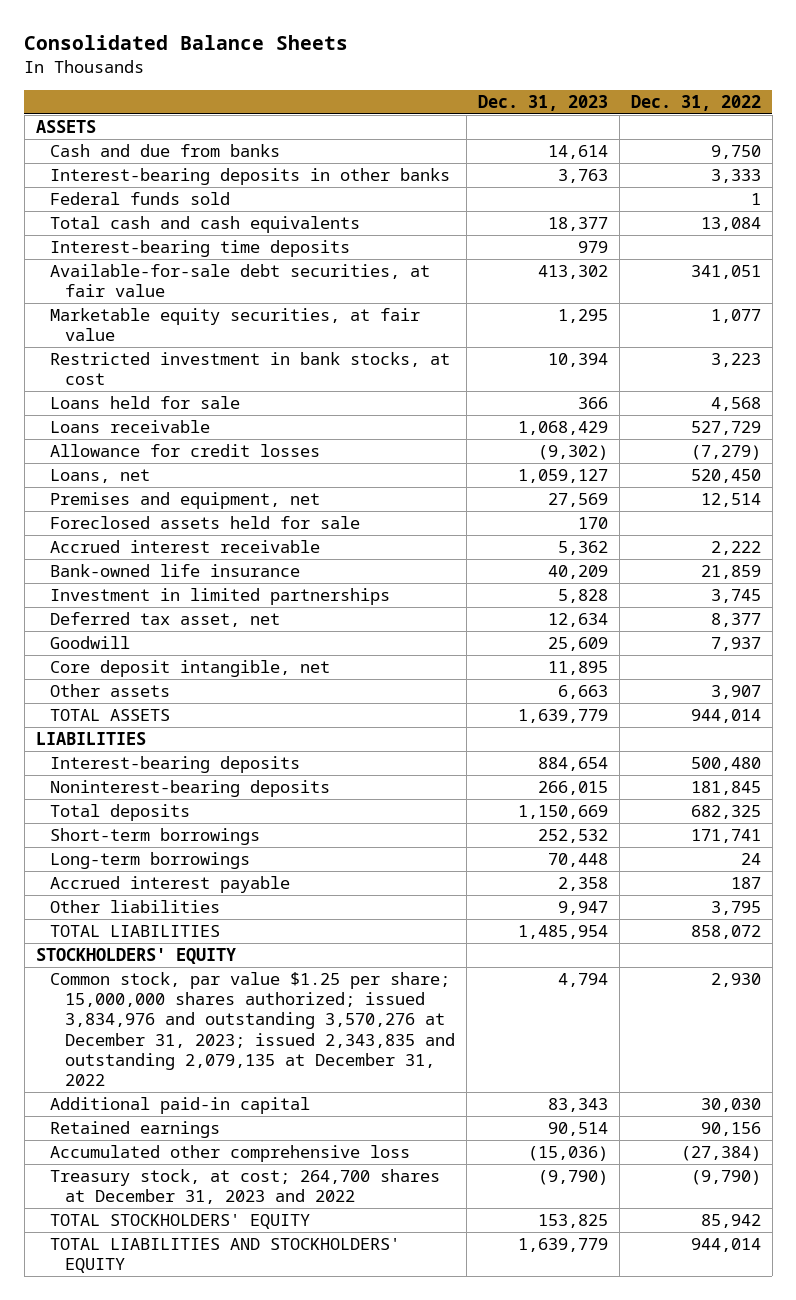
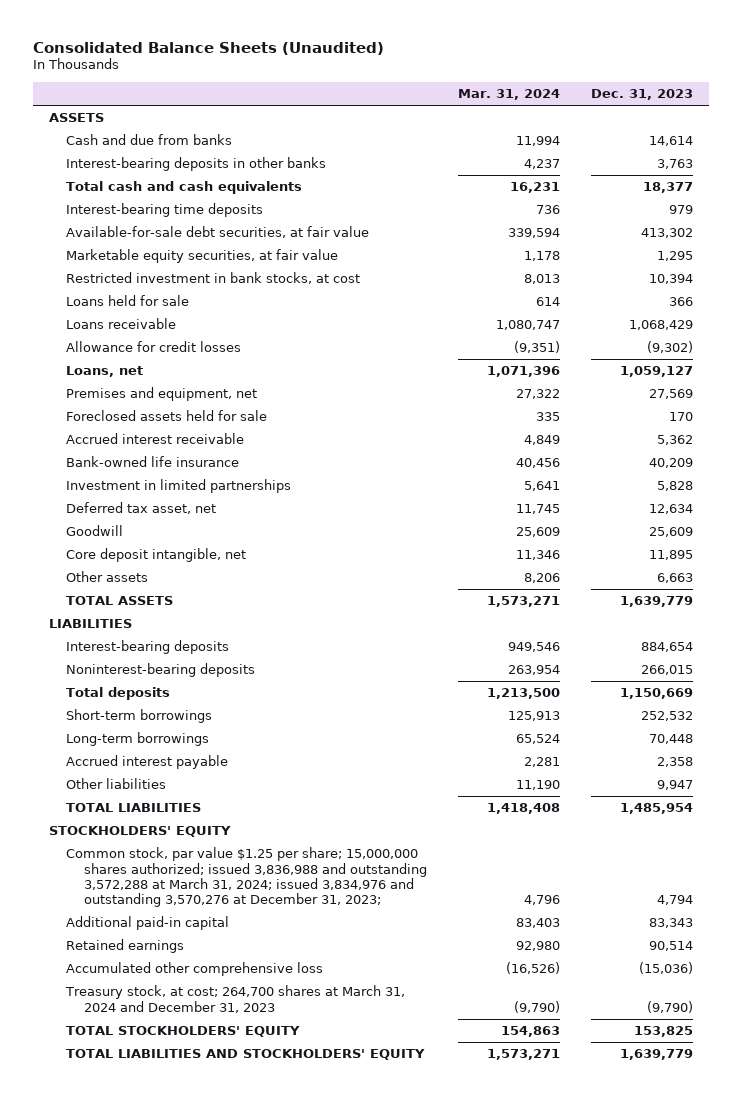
[24,35,349,51] Consolidated Balance Sheets -> [33,41,385,55] Consolidated Balance Sheets (Unaudited)
[630,94,761,111] Dec. 31, 2022 -> none
none -> [457,89,560,101] Mar. 31, 2024
[50,192,231,206] Federal funds sold -> none
[50,972,455,1086] Common stock, par value $1.25 per share; 15,000,000 shares authorized; issued 3,834,976 and outstanding 3,570,276 at December 31, 2023; issued 2,343,835 and outstanding 2,079,135 at December 31, 2022 -> [66,847,427,907] Common stock, par value $1.25 per share; 15,000,000 shares authorized; issued 3,836,988 and outstanding 3,572,288 at March 31, 2024; issued 3,834,976 and outstanding 3,570,276 at December 31, 2023;
[50,1169,441,1205] Treasury stock, at cost; 264,700 shares at December 31, 2023 and 2022 -> [65,985,406,1013] Treasury stock, at cost; 264,700 shares at March 31, 2024 and December 31, 2023

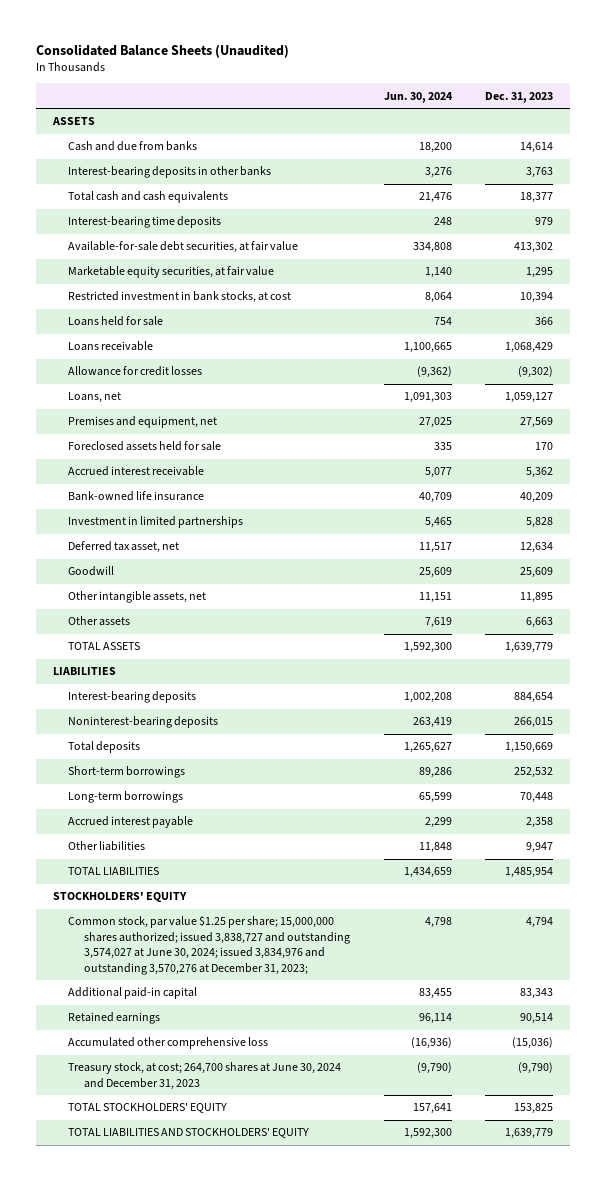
[457,89,560,101] Mar. 31, 2024 -> none
none -> [383,91,453,103] Jun. 30, 2024
[66,548,247,563] Core deposit intangible, net -> [68,591,207,604] Other intangible assets, net
[66,847,427,907] Common stock, par value $1.25 per share; 15,000,000 shares authorized; issued 3,836,988 and outstanding 3,572,288 at March 31, 2024; issued 3,834,976 and outstanding 3,570,276 at December 31, 2023; -> [68,916,350,975] Common stock, par value $1.25 per share; 15,000,000 shares authorized; issued 3,838,727 and outstanding 3,574,027 at June 30, 2024; issued 3,834,976 and outstanding 3,570,276 at December 31, 2023;
[65,985,406,1013] Treasury stock, at cost; 264,700 shares at March 31, 2024 and December 31, 2023 -> [68,1062,342,1090] Treasury stock, at cost; 264,700 shares at June 30, 2024 and December 31, 2023

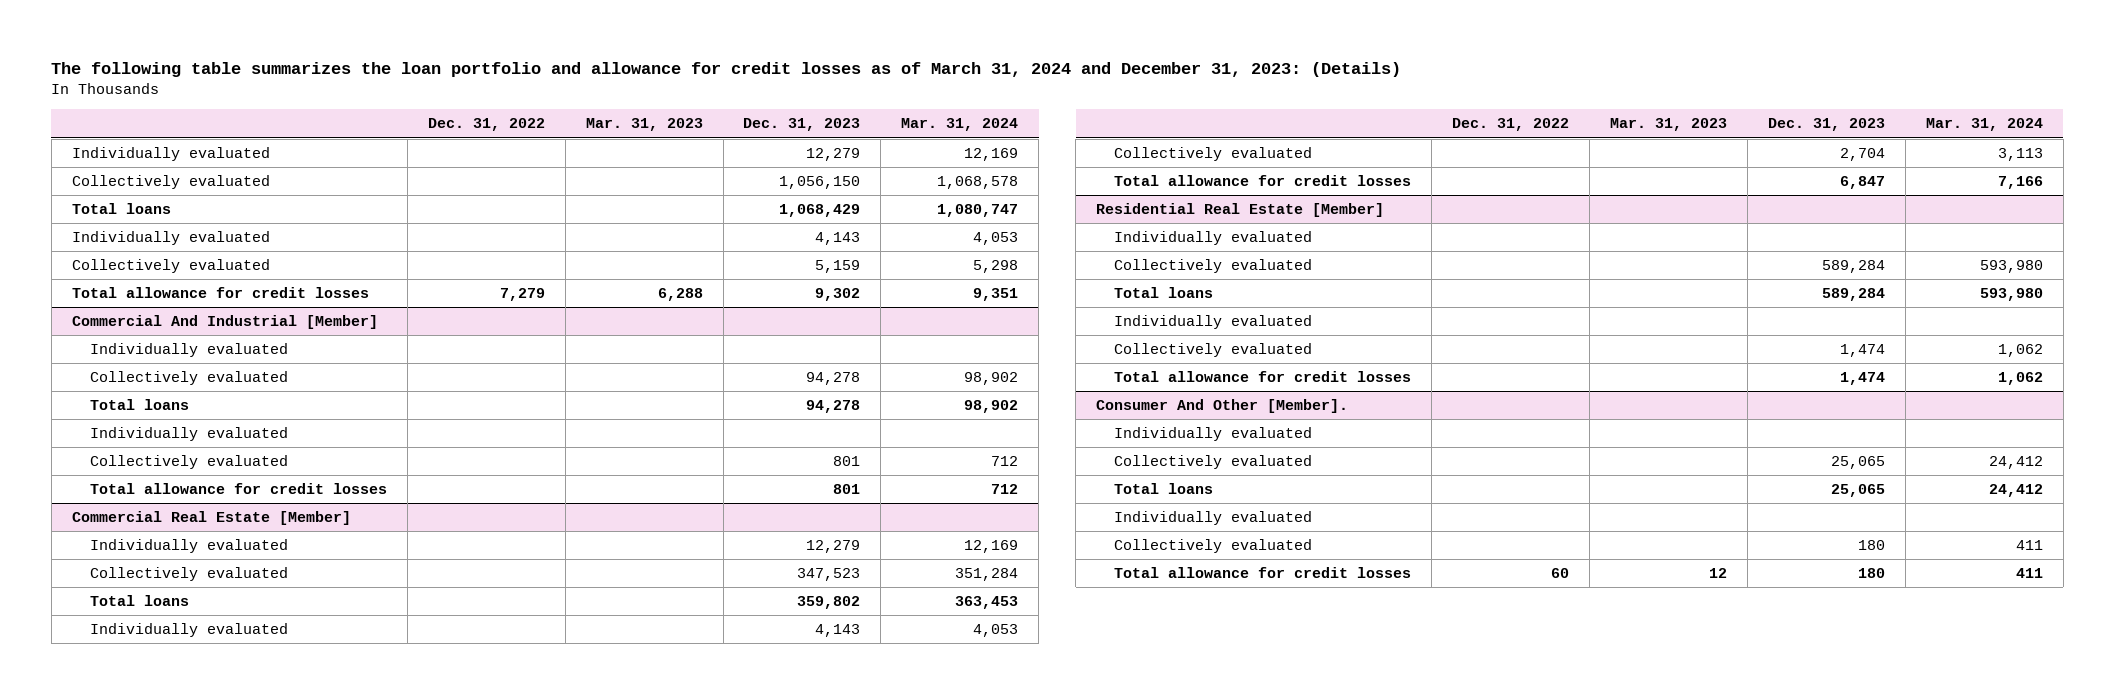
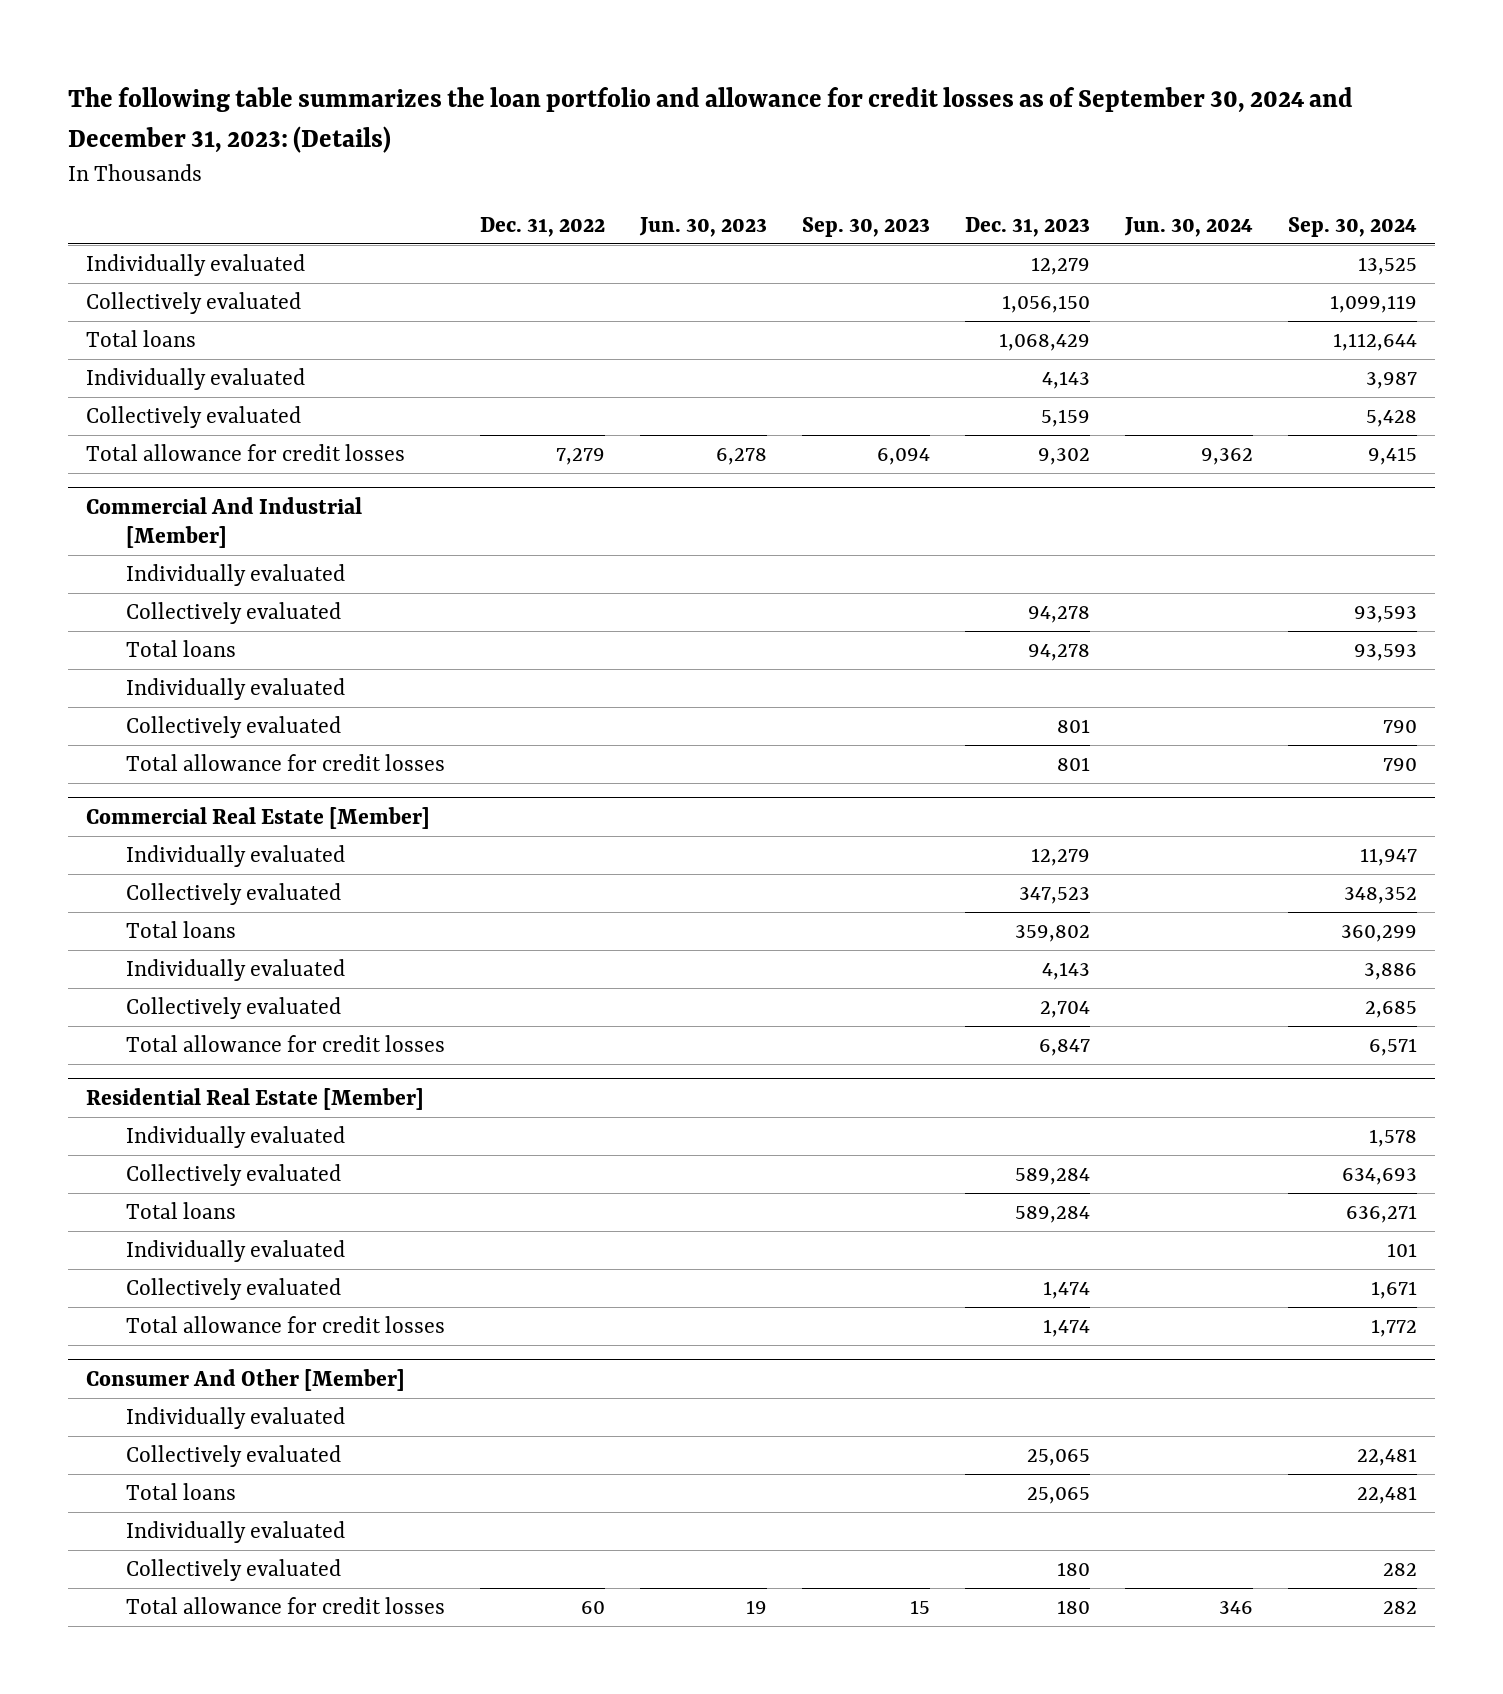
[51,62,1402,78] The following table summarizes the loan portfolio and allowance for credit losses as of March 31, 2024 and December 31, 2023: (Details) -> [68,87,1354,153] The following table summarizes the loan portfolio and allowance for credit losses as of September 30, 2024 and December 31, 2023: (Details)
[585,118,703,132] Mar. 31, 2023 -> none
[901,118,1019,132] Mar. 31, 2024 -> none
none -> [638,216,767,237] Jun. 30, 2023
none -> [801,216,930,237] Sep. 30, 2023
none -> [1123,216,1253,237] Jun. 30, 2024
none -> [1288,216,1418,237] Sep. 30, 2024
[1096,399,1349,414] Consumer And Other [Member]. -> [85,1368,405,1391] Consumer And Other [Member]

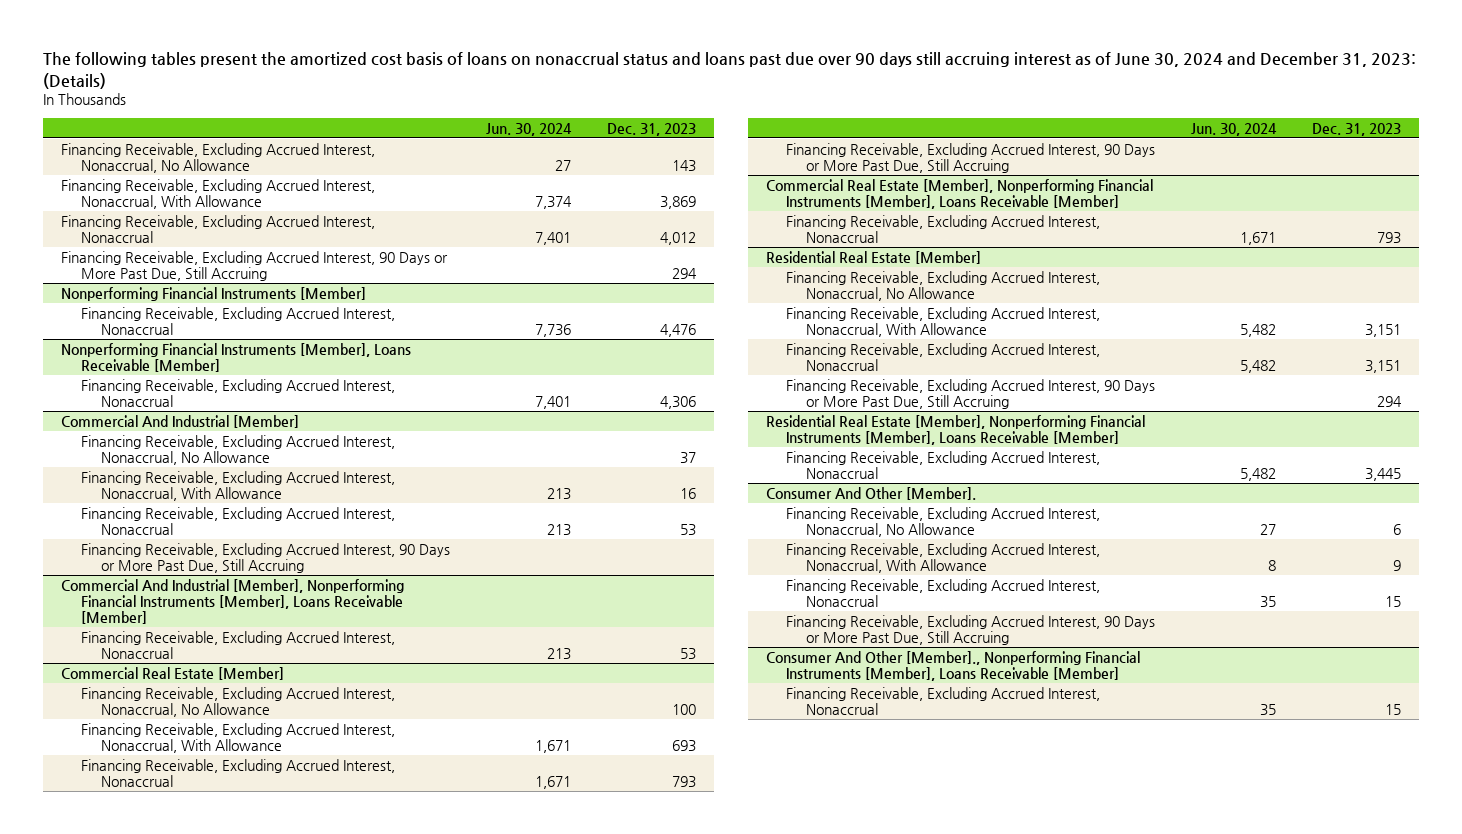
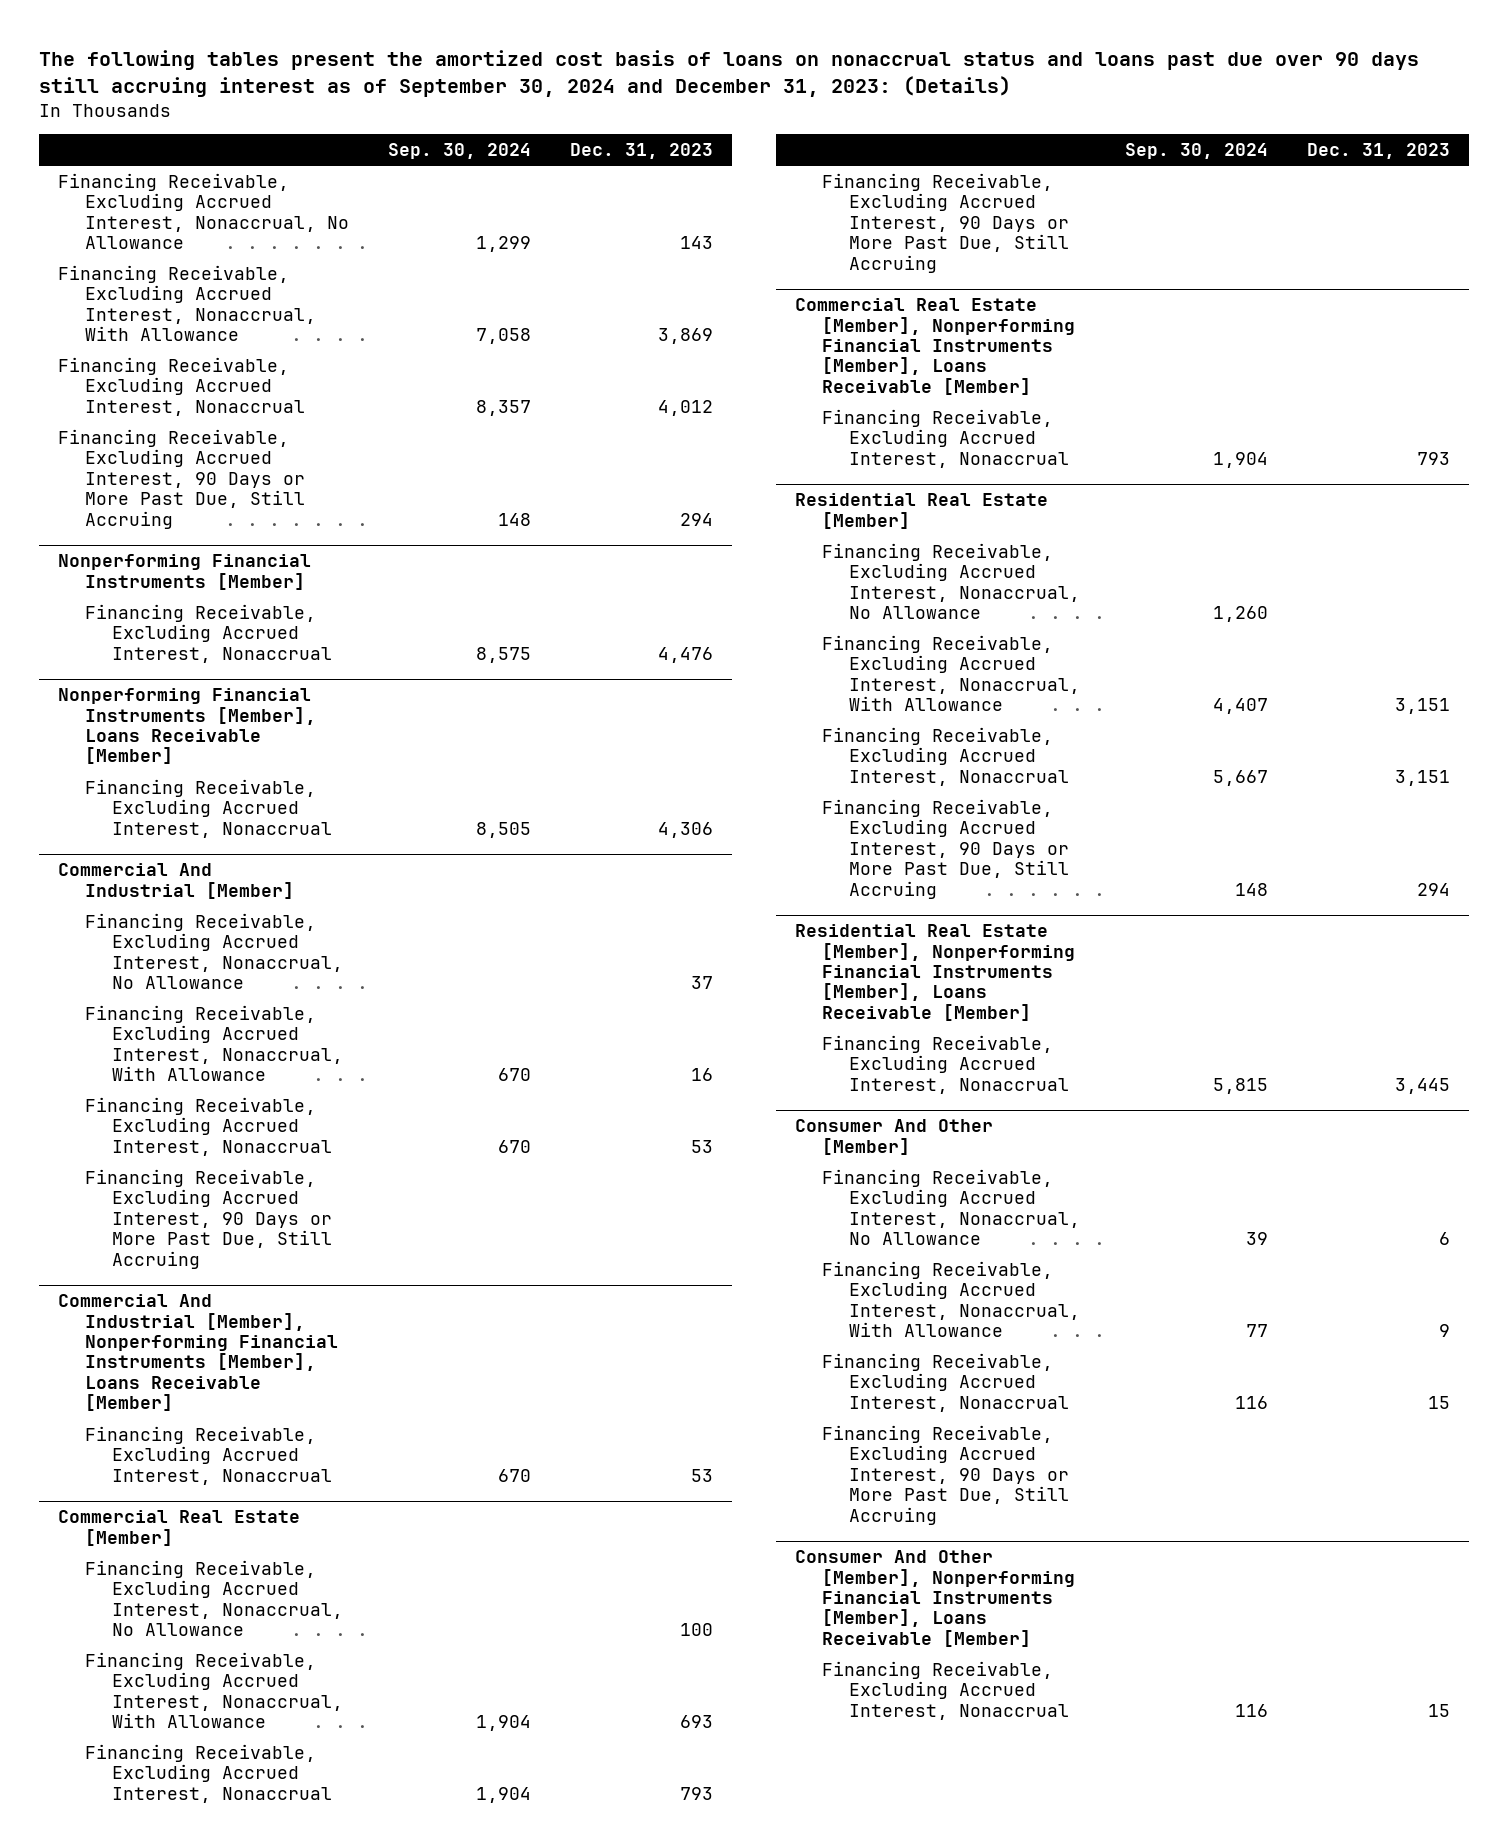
[42,52,1416,89] The following tables present the amortized cost basis of loans on nonaccrual status and loans past due over 90 days still accruing interest as of June 30, 2024 and December 31, 2023: (Details) -> [38,50,1419,98] The following tables present the amortized cost basis of loans on nonaccrual status and loans past due over 90 days still accruing interest as of September 30, 2024 and December 31, 2023: (Details)
[485,122,572,136] Jun. 30, 2024 -> none
none -> [387,143,531,160] Sep. 30, 2024
[766,486,977,500] Consumer And Other [Member]. -> [795,1119,994,1155] Consumer And Other [Member]
[766,650,1141,681] Consumer And Other [Member]., Nonperforming Financial Instruments [Member], Loans Receivable [Member] -> [795,1550,1075,1647] Consumer And Other [Member], Nonperforming Financial Instruments [Member], Loans Receivable [Member]

